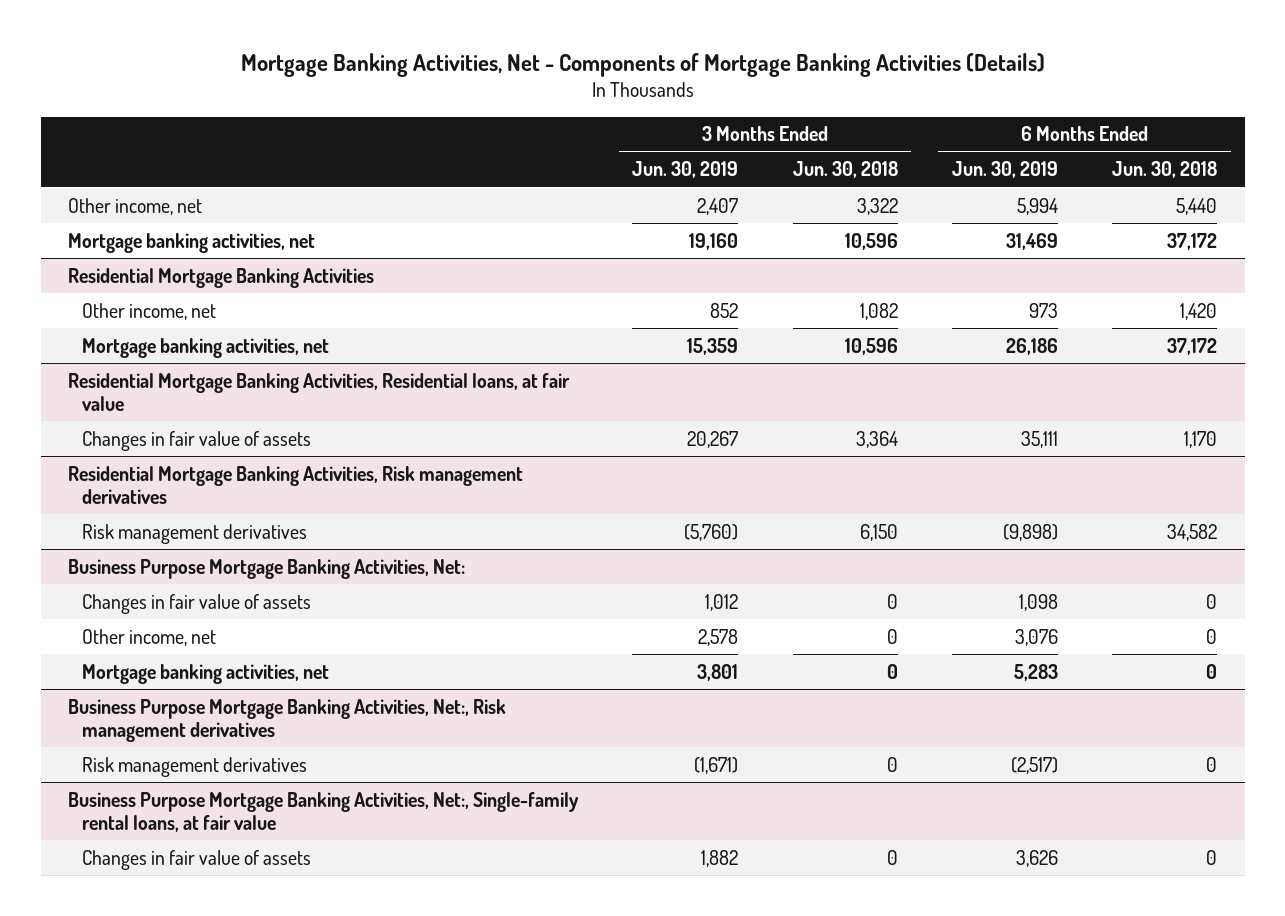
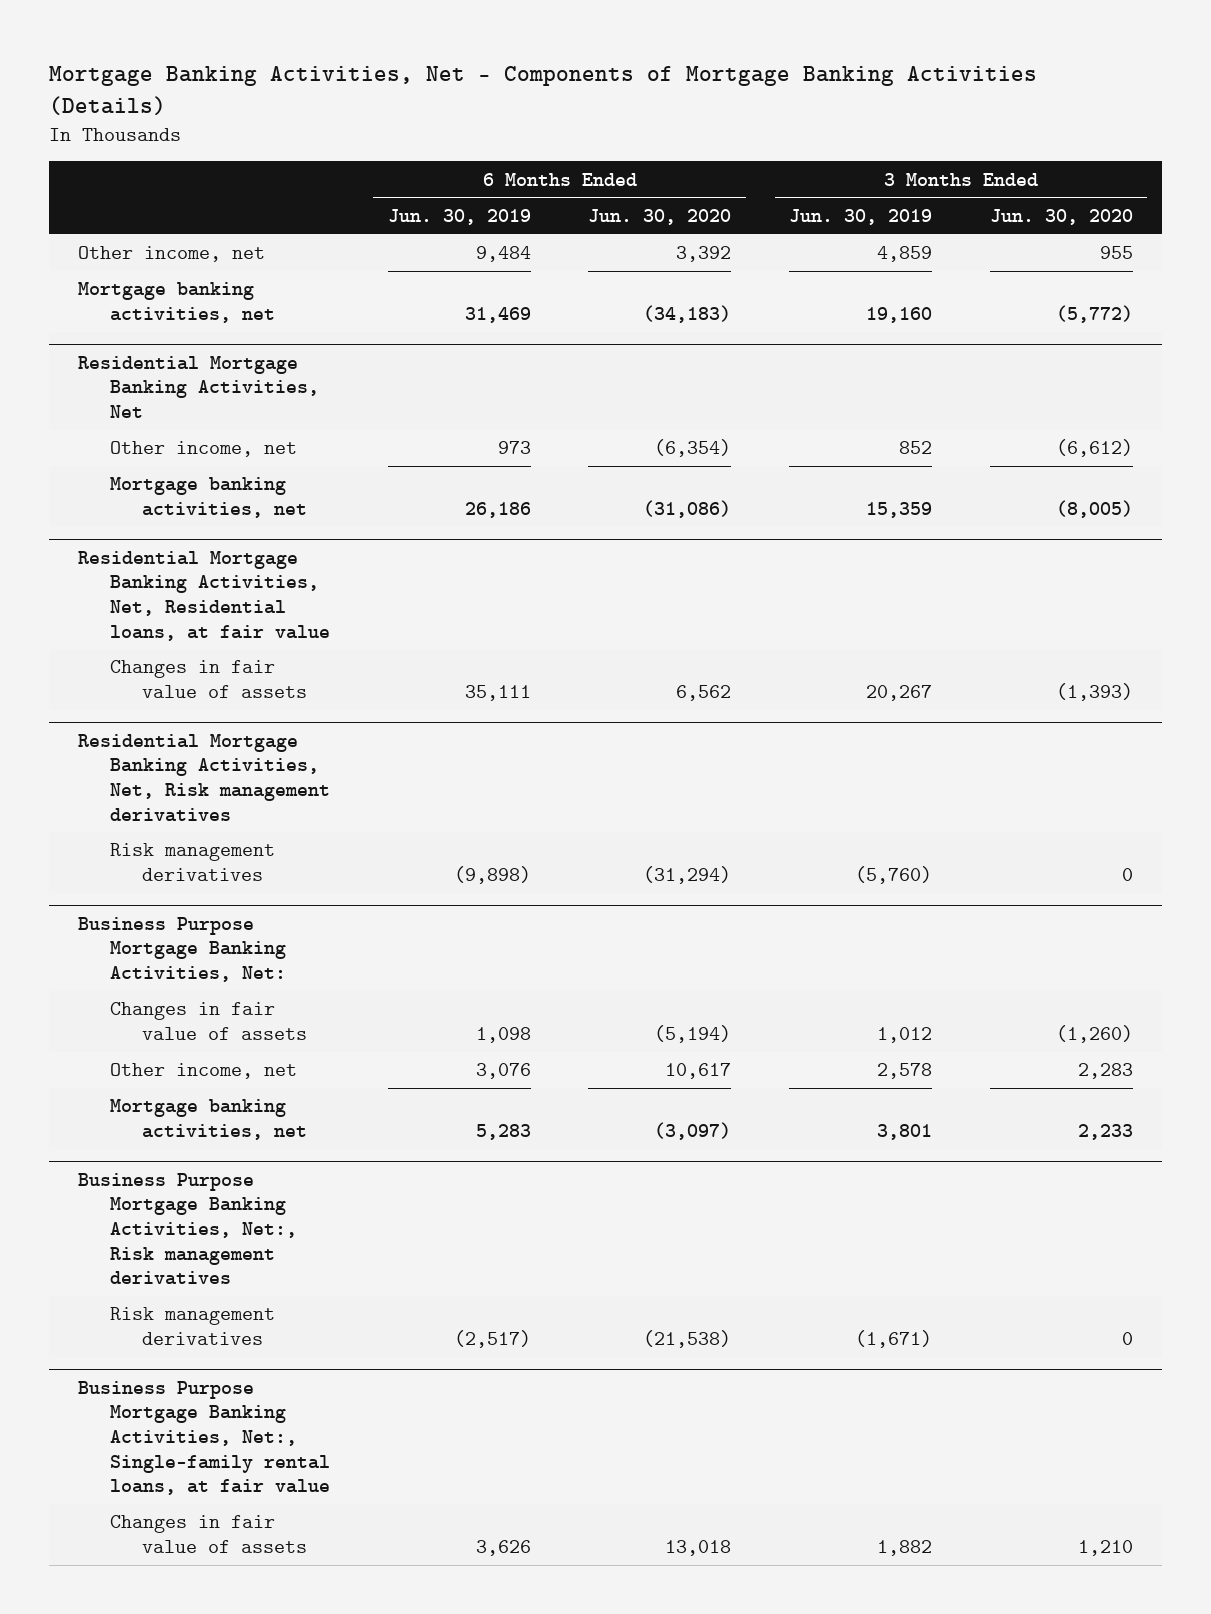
[792,161,898,179] Jun. 30, 2018 -> none
[1112,161,1218,179] Jun. 30, 2018 -> none
none -> [588,208,732,225] Jun. 30, 2020
none -> [989,208,1133,225] Jun. 30, 2020
[697,197,739,215] 2,407 -> [877,246,933,263] 4,859
[1017,197,1059,215] 5,994 -> [475,246,531,263] 9,484
[67,267,374,288] Residential Mortgage Banking Activities -> [77,355,319,418] Residential Mortgage Banking Activities, Net
[67,372,570,412] Residential Mortgage Banking Activities, Residential loans, at fair value -> [77,550,330,641] Residential Mortgage Banking Activities, Net, Residential loans, at fair value
[67,465,523,505] Residential Mortgage Banking Activities, Risk management derivatives -> [77,733,330,822] Residential Mortgage Banking Activities, Net, Risk management derivatives

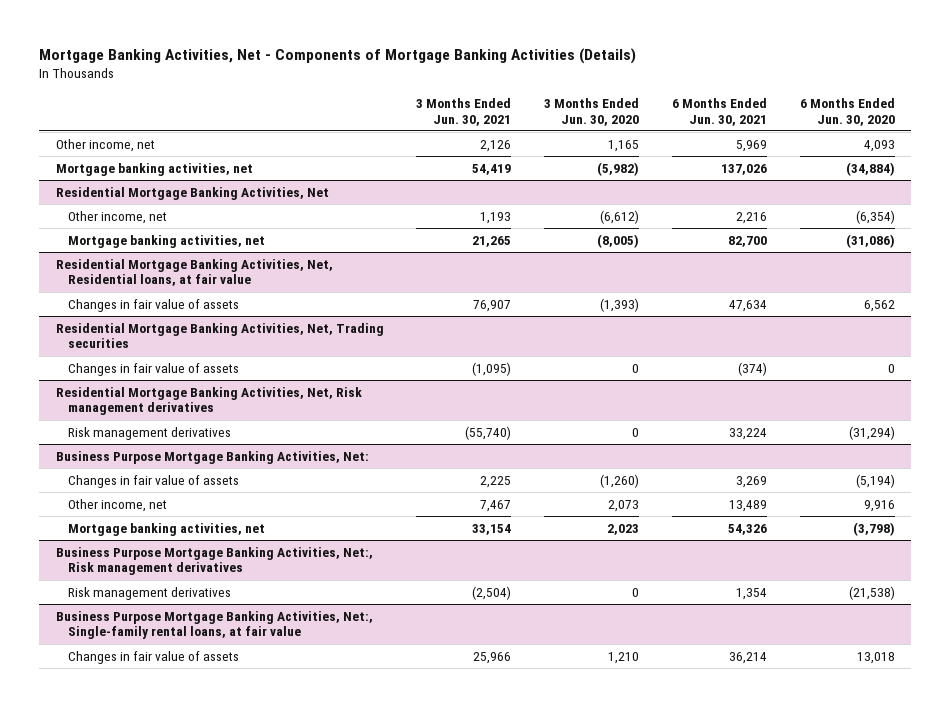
[387,208,531,225] Jun. 30, 2019 -> none
[789,208,933,225] Jun. 30, 2019 -> none
none -> [416,97,512,126] 3 Months Ended Jun. 30, 2021
none -> [672,97,768,126] 6 Months Ended Jun. 30, 2021
[676,246,732,263] 3,392 -> [864,139,896,152] 4,093
[1099,246,1133,260] 955 -> [608,139,640,152] 1,165
[643,305,732,324] (34,183) -> [846,161,896,176] (34,884)
[1055,305,1133,324] (5,772) -> [597,161,640,176] (5,982)
none -> [55,322,384,349] Residential Mortgage Banking Activities, Net, Trading securities
none -> [67,362,239,376] Changes in fair value of assets
[665,1063,732,1080] 10,617 -> [864,499,896,512] 9,916
[1077,1063,1133,1080] 2,283 -> [608,499,640,512] 2,073
[654,1122,732,1141] (3,097) -> [853,521,896,536] (3,798)
[1077,1124,1133,1141] 2,233 -> [607,523,640,535] 2,023

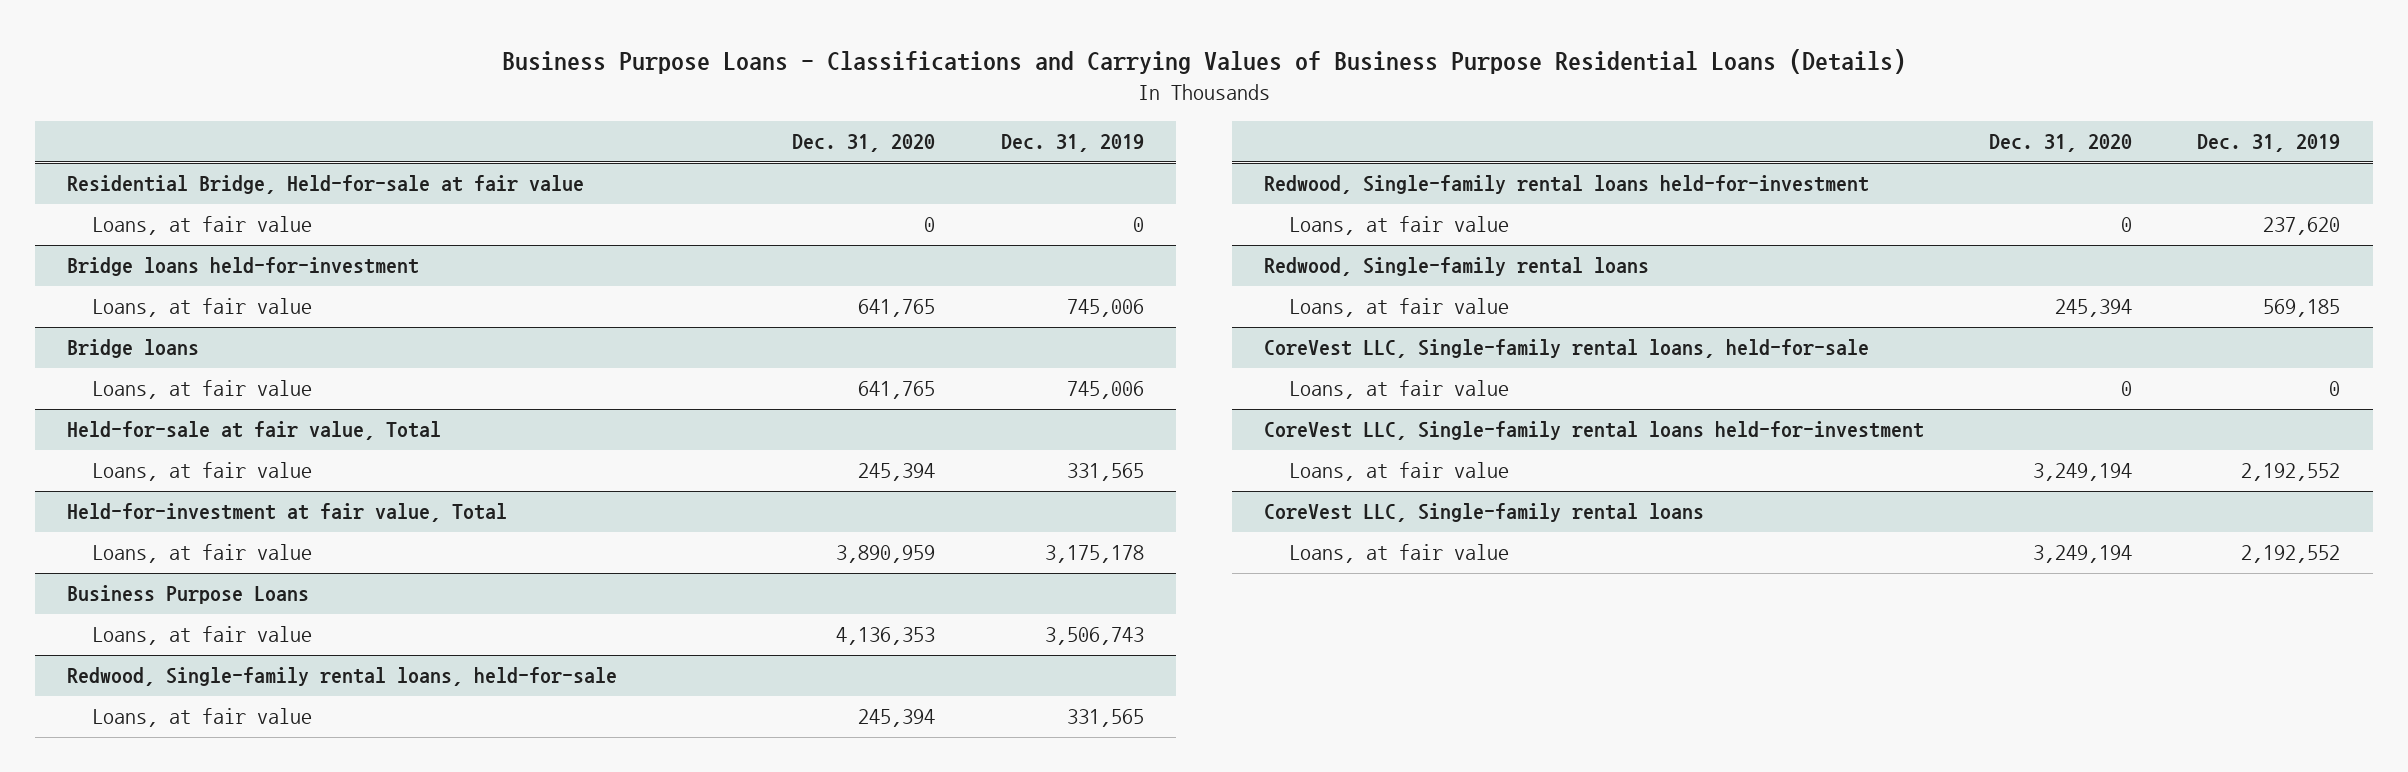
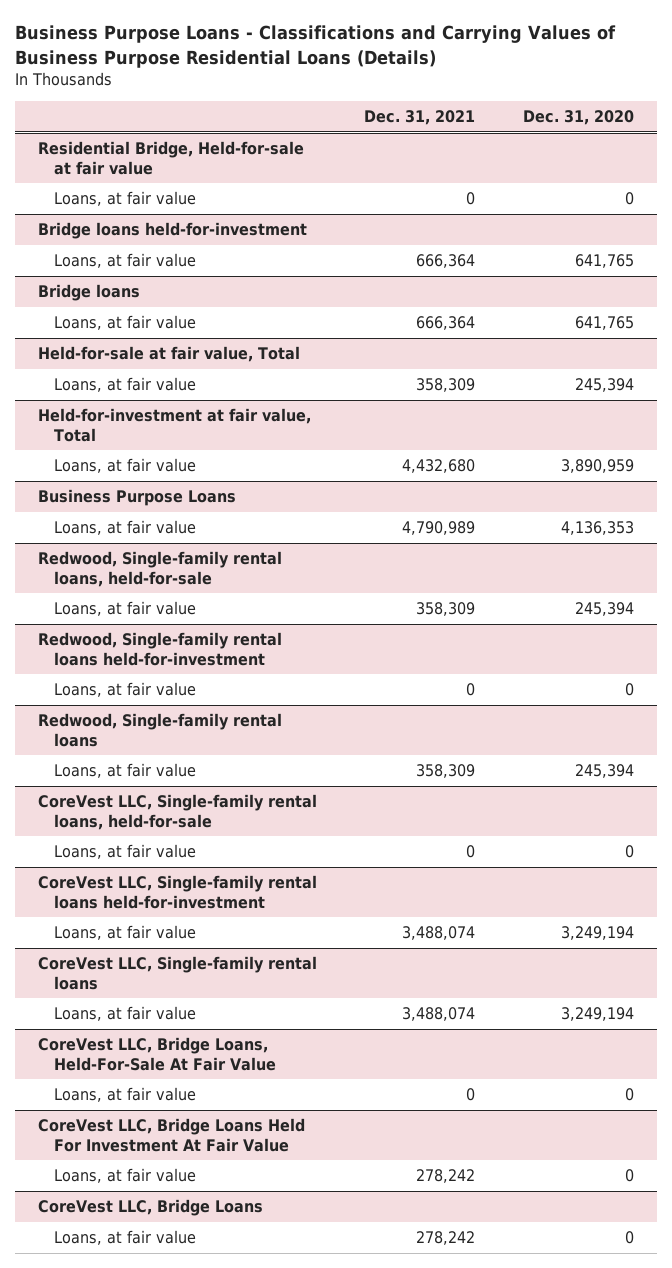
[1000,134,1144,153] Dec. 31, 2019 -> none
none -> [364,110,476,126] Dec. 31, 2021
none -> [38,1037,277,1071] CoreVest LLC, Bridge Loans, Held-For-Sale At Fair Value
none -> [54,1087,197,1103] Loans, at fair value
none -> [38,1118,306,1152] CoreVest LLC, Bridge Loans Held For Investment At Fair Value
none -> [54,1168,197,1184] Loans, at fair value
none -> [38,1199,264,1217] CoreVest LLC, Bridge Loans
none -> [54,1230,197,1246] Loans, at fair value

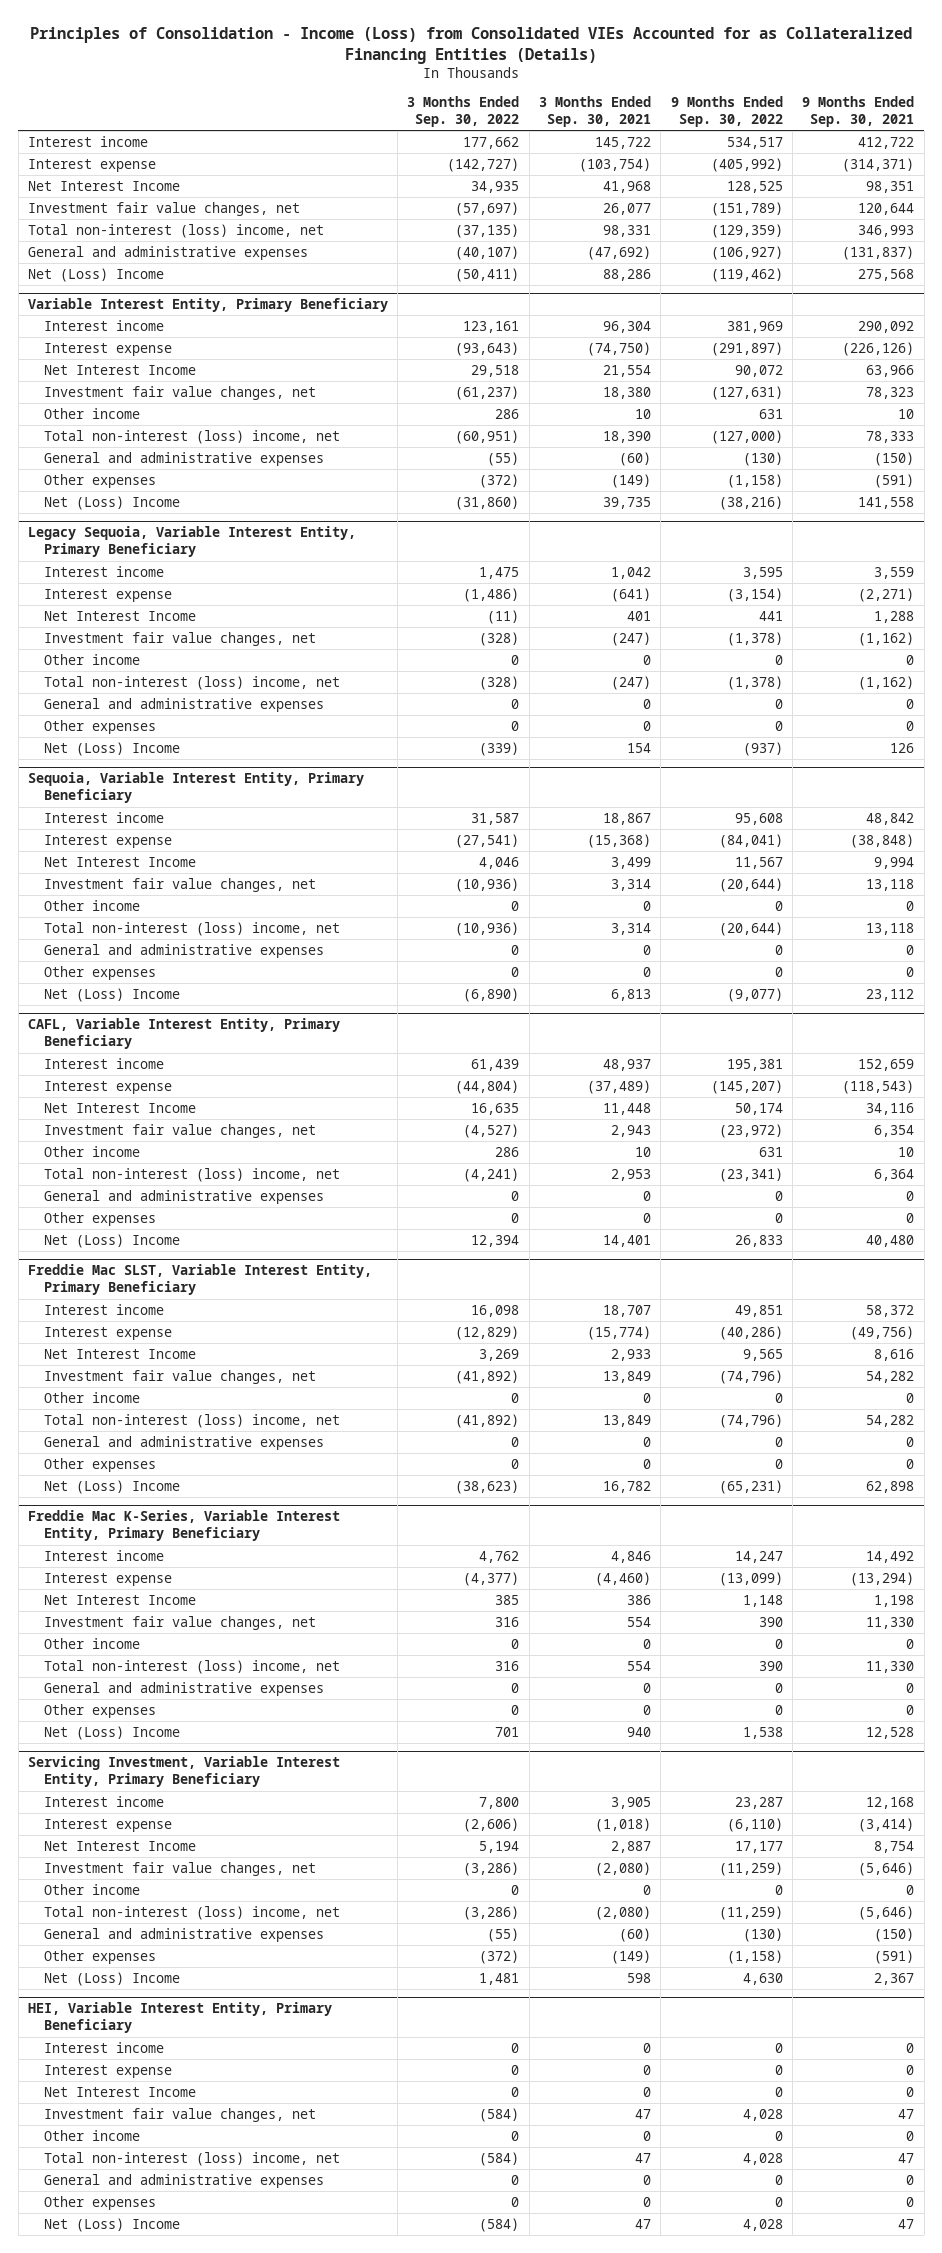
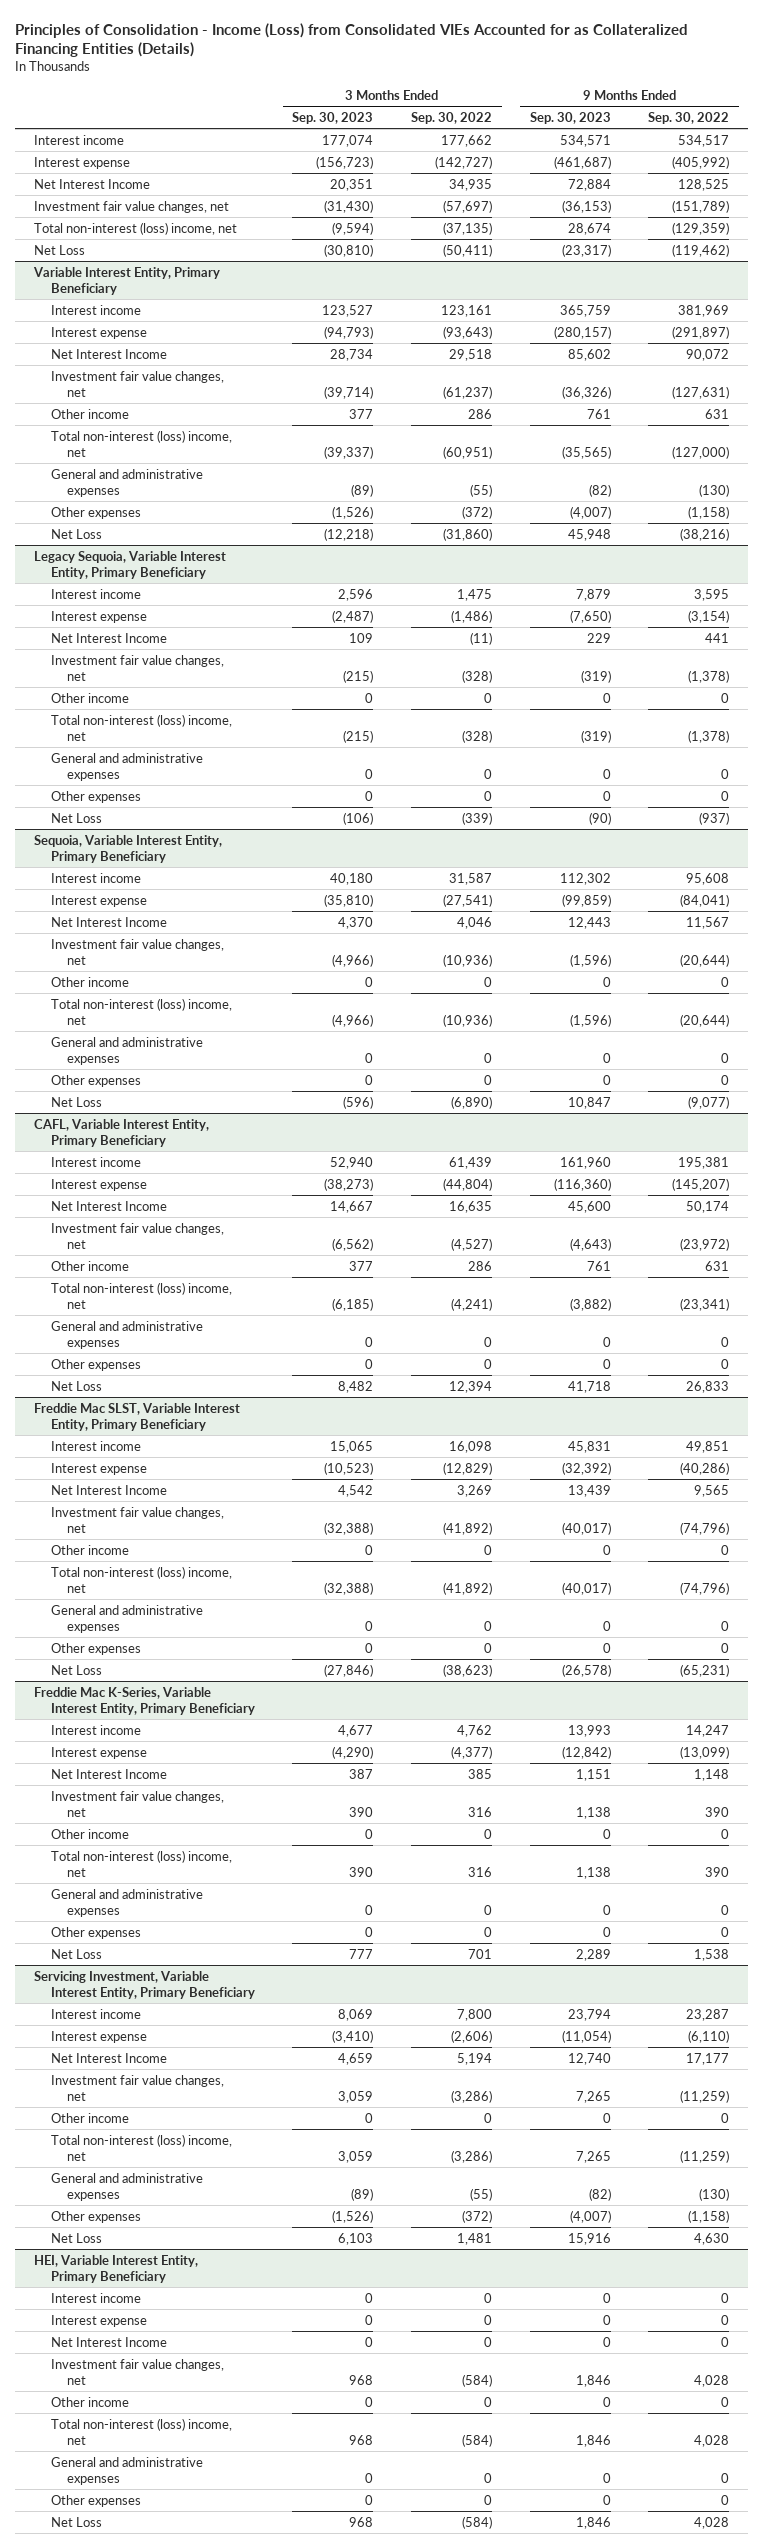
[539,96,652,128] 3 Months Ended Sep. 30, 2021 -> none
[802,96,915,128] 9 Months Ended Sep. 30, 2021 -> none
none -> [292,111,374,124] Sep. 30, 2023
none -> [529,111,611,124] Sep. 30, 2023
[27,245,308,260] General and administrative expenses -> none
[27,267,164,282] Net (Loss) Income -> [34,244,86,255] Net Loss
[44,495,181,510] Net (Loss) Income -> [50,528,102,539] Net Loss
[44,741,181,756] Net (Loss) Income -> [50,812,102,823] Net Loss
[44,987,181,1002] Net (Loss) Income -> [50,1096,102,1107] Net Loss
[44,1233,181,1248] Net (Loss) Income -> [50,1380,102,1391] Net Loss
[44,1479,181,1494] Net (Loss) Income -> [50,1664,102,1675] Net Loss
[44,1725,181,1740] Net (Loss) Income -> [50,1948,102,1959] Net Loss
[44,1971,181,1986] Net (Loss) Income -> [50,2232,102,2243] Net Loss
[44,2217,181,2232] Net (Loss) Income -> [50,2516,102,2527] Net Loss

